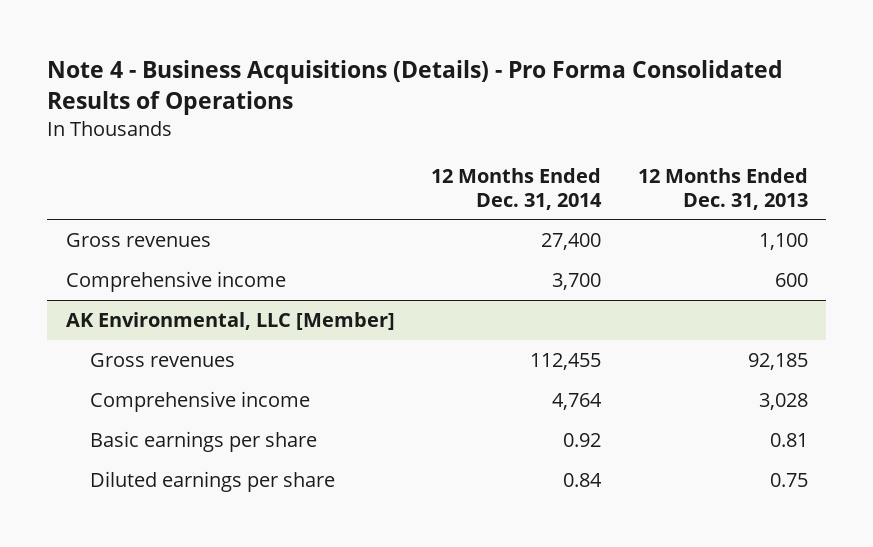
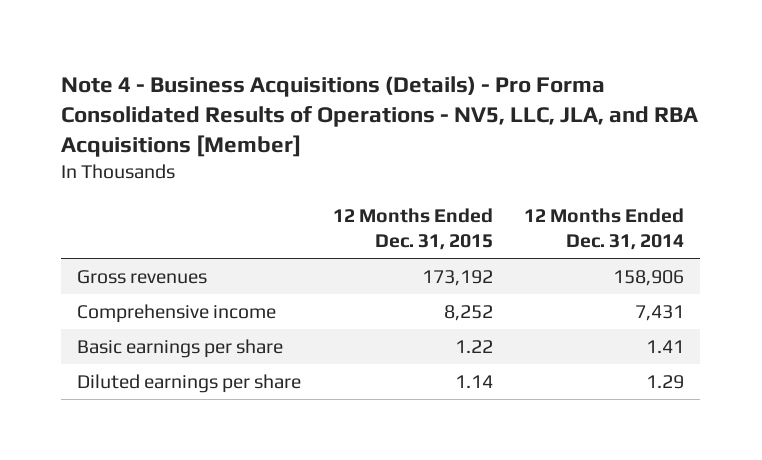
[47,60,784,115] Note 4 - Business Acquisitions (Details) - Pro Forma Consolidated Results of Operations -> [61,75,699,157] Note 4 - Business Acquisitions (Details) - Pro Forma Consolidated Results of Operations - NV5, LLC, JLA, and RBA Acquisitions [Member]
[637,167,808,210] 12 Months Ended Dec. 31, 2013 -> none
none -> [332,207,493,250] 12 Months Ended Dec. 31, 2015
[65,311,395,330] AK Environmental, LLC [Member] -> none
[90,352,236,367] Gross revenues -> none
[90,390,311,412] Comprehensive income -> none
[541,232,602,250] 27,400 -> [613,270,685,287] 158,906
[552,272,602,290] 3,700 -> [635,305,685,322] 7,431
[563,432,602,447] 0.92 -> [646,340,685,354] 1.41
[563,472,603,487] 0.84 -> [646,375,685,390] 1.29

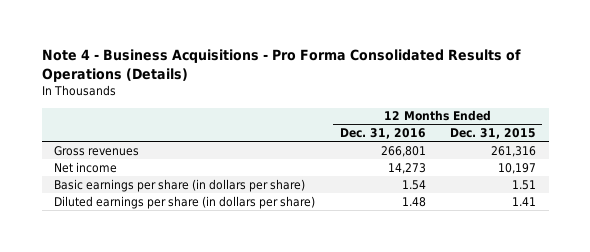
[61,75,699,157] Note 4 - Business Acquisitions (Details) - Pro Forma Consolidated Results of Operations - NV5, LLC, JLA, and RBA Acquisitions [Member] -> [41,49,521,83] Note 4 - Business Acquisitions - Pro Forma Consolidated Results of Operations (Details)
[524,207,685,250] 12 Months Ended Dec. 31, 2014 -> none
none -> [339,128,426,140] Dec. 31, 2016
[421,270,493,287] 173,192 -> [491,145,537,157] 261,316
[77,304,277,324] Comprehensive income -> [54,161,118,173] Net income
[443,305,493,322] 8,252 -> [498,162,537,174] 10,197
[77,339,284,359] Basic earnings per share -> [54,178,306,192] Basic earnings per share (in dollars per share)
[454,340,493,354] 1.22 -> [512,179,537,190] 1.51
[77,374,302,394] Diluted earnings per share -> [54,195,316,209] Diluted earnings per share (in dollars per share)
[454,375,493,389] 1.14 -> [512,196,537,206] 1.41

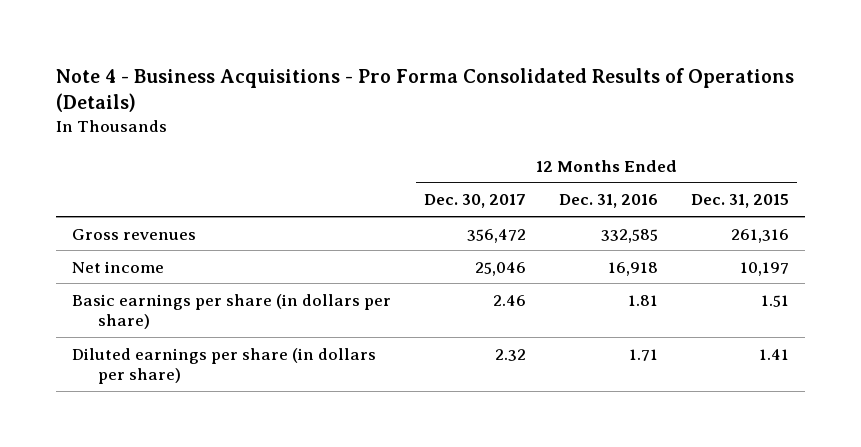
none -> [424,194,527,209] Dec. 30, 2017
[380,145,426,157] 266,801 -> [601,228,659,243] 332,585
[387,162,426,174] 14,273 -> [608,261,659,276] 16,918
[401,179,426,190] 1.54 -> [628,294,659,306] 1.81
[401,196,426,207] 1.48 -> [629,348,659,361] 1.71

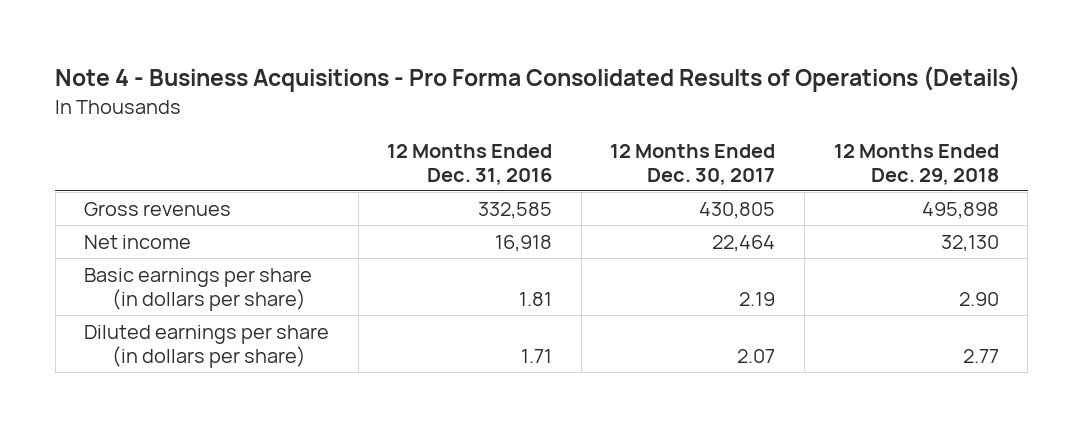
[690,194,789,209] Dec. 31, 2015 -> none
none -> [833,143,999,185] 12 Months Ended Dec. 29, 2018
[467,228,527,243] 356,472 -> [699,201,776,219] 430,805
[475,261,527,276] 25,046 -> [712,234,776,252] 22,464
[493,294,527,306] 2.46 -> [739,292,776,307] 2.19
[495,348,527,361] 2.32 -> [737,349,776,364] 2.07

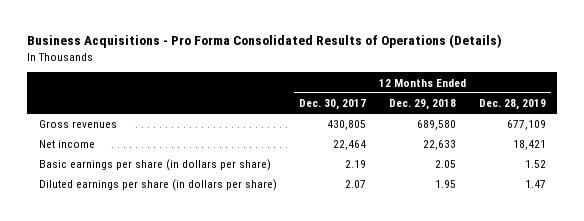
[55,66,1021,93] Note 4 - Business Acquisitions - Pro Forma Consolidated Results of Operations (Details) -> [27,34,503,49] Business Acquisitions - Pro Forma Consolidated Results of Operations (Details)
[387,143,553,185] 12 Months Ended Dec. 31, 2016 -> none
none -> [478,99,546,111] Dec. 28, 2019
[921,201,999,219] 495,898 -> [417,120,457,131] 689,580
[940,234,999,252] 32,130 -> [423,140,457,151] 22,633
[958,292,999,307] 2.90 -> [435,160,457,169] 2.05
[962,349,999,364] 2.77 -> [435,180,457,189] 1.95

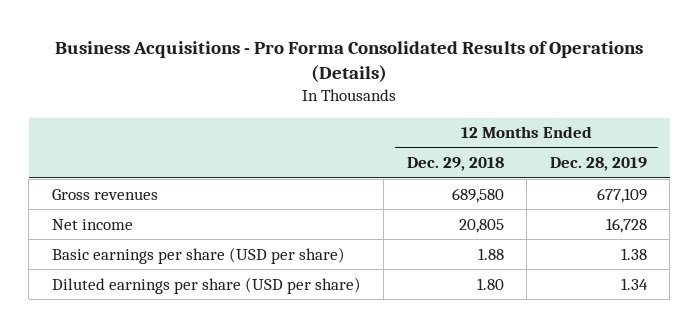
[299,99,367,111] Dec. 30, 2017 -> none
[423,140,457,151] 22,633 -> [458,218,504,233] 20,805
[512,140,546,151] 18,421 -> [605,217,647,233] 16,728
[38,159,271,172] Basic earnings per share (in dollars per share) -> [51,246,345,264] Basic earnings per share (USD per share)
[435,160,457,169] 2.05 -> [477,247,504,260] 1.88
[524,160,546,169] 1.52 -> [620,247,647,260] 1.38
[38,179,277,192] Diluted earnings per share (in dollars per share) -> [51,276,361,294] Diluted earnings per share (USD per share)
[435,180,457,189] 1.95 -> [476,277,504,290] 1.80
[524,180,546,189] 1.47 -> [620,277,648,290] 1.34

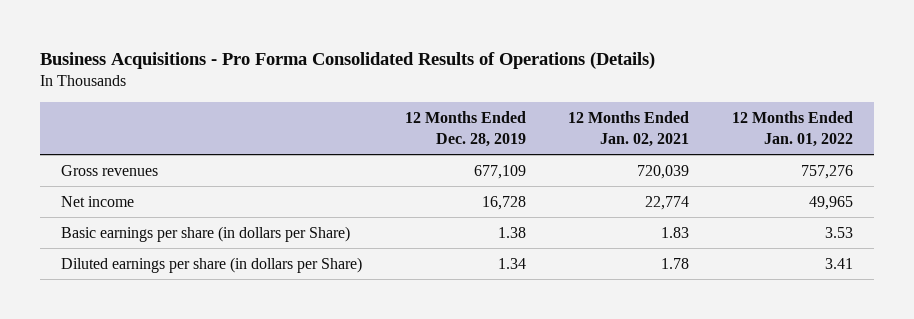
[406,157,504,172] Dec. 29, 2018 -> none
none -> [568,111,690,147] 12 Months Ended Jan. 02, 2021
none -> [731,111,853,147] 12 Months Ended Jan. 01, 2022
[51,246,345,264] Basic earnings per share (USD per share) -> [61,225,351,242] Basic earnings per share (in dollars per Share)
[51,276,361,294] Diluted earnings per share (USD per share) -> [61,256,363,273] Diluted earnings per share (in dollars per Share)

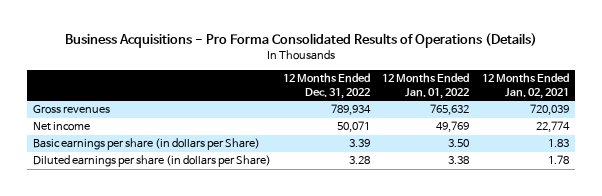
[404,111,526,147] 12 Months Ended Dec. 28, 2019 -> none
none -> [283,73,371,100] 12 Months Ended Dec. 31, 2022
[800,164,853,179] 757,276 -> [430,104,470,116] 765,632
[808,195,853,210] 49,965 -> [436,121,470,133] 49,769
[824,226,853,238] 3.53 -> [448,139,470,148] 3.50
[824,257,853,269] 3.41 -> [448,156,470,165] 3.38

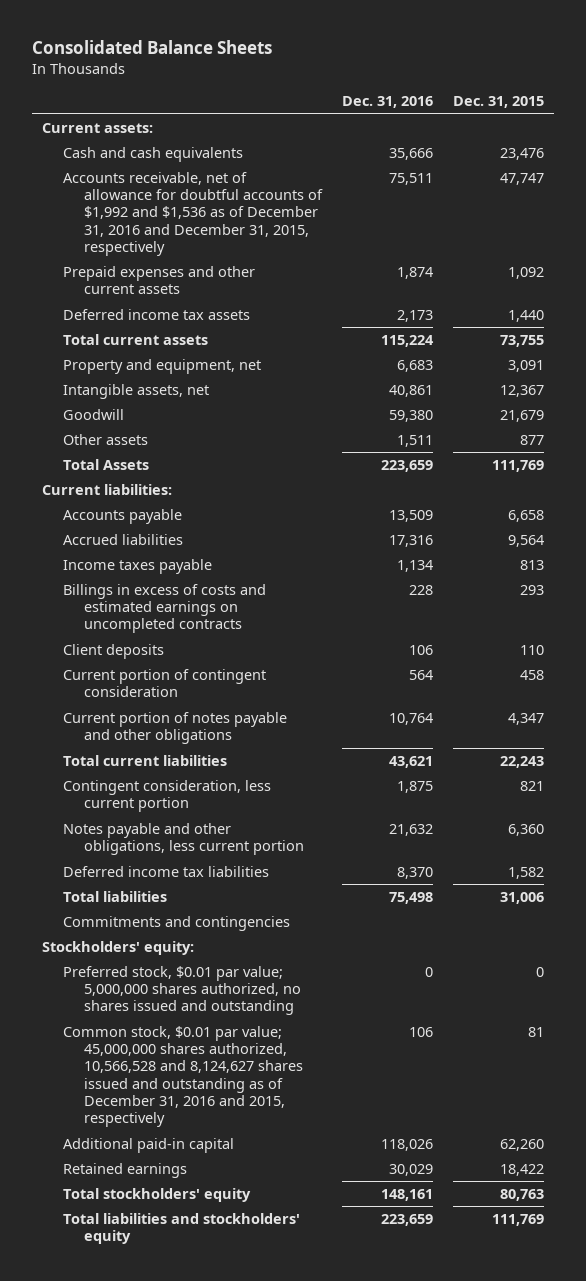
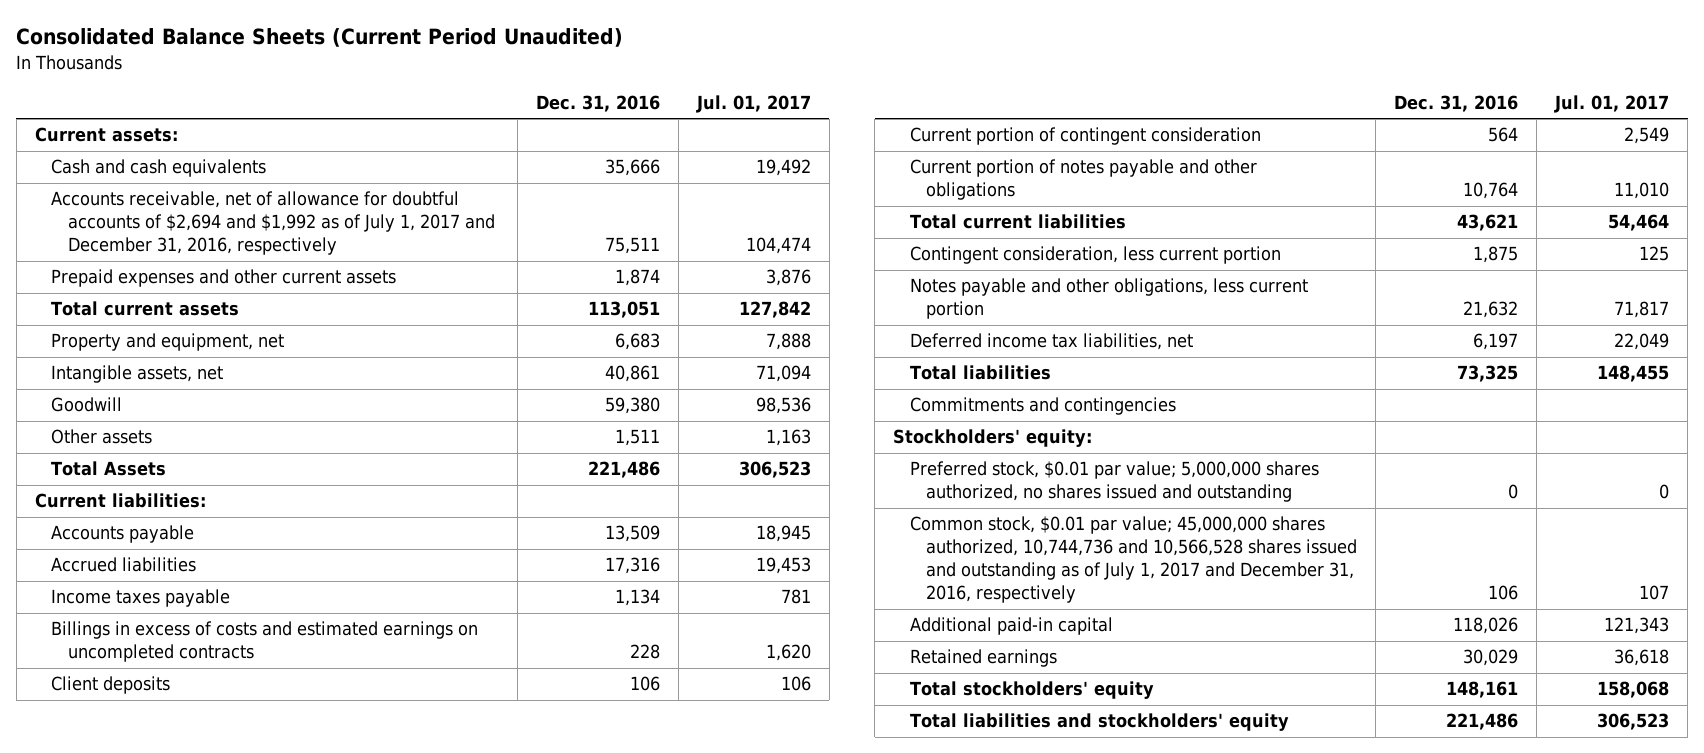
[31,40,272,55] Consolidated Balance Sheets -> [16,28,624,48] Consolidated Balance Sheets (Current Period Unaudited)
[453,96,545,109] Dec. 31, 2015 -> none
none -> [695,95,811,114] Jul. 01, 2017
[62,171,323,257] Accounts receivable, net of allowance for doubtful accounts of $1,992 and $1,536 as of December 31, 2016 and December 31, 2015, respectively -> [51,191,495,256] Accounts receivable, net of allowance for doubtful accounts of $2,694 and $1,992 as of July 1, 2017 and December 31, 2016, respectively
[62,308,250,320] Deferred income tax assets -> none
[380,334,434,347] 115,224 -> [587,301,660,319] 113,051
[380,459,433,472] 223,659 -> [587,461,660,479] 221,486
[62,865,269,877] Deferred income tax liabilities -> [909,333,1193,351] Deferred income tax liabilities, net
[396,866,433,879] 8,370 -> [1473,333,1519,351] 6,197
[388,891,433,904] 75,498 -> [1457,365,1519,383] 73,325
[62,1025,303,1128] Common stock, $0.01 par value; 45,000,000 shares authorized, 10,566,528 and 8,124,627 shares issued and outstanding as of December 31, 2016 and 2015, respectively -> [909,516,1358,604] Common stock, $0.01 par value; 45,000,000 shares authorized, 10,744,736 and 10,566,528 shares issued and outstanding as of July 1, 2017 and December 31, 2016, respectively
[380,1213,433,1226] 223,659 -> [1446,713,1519,731] 221,486

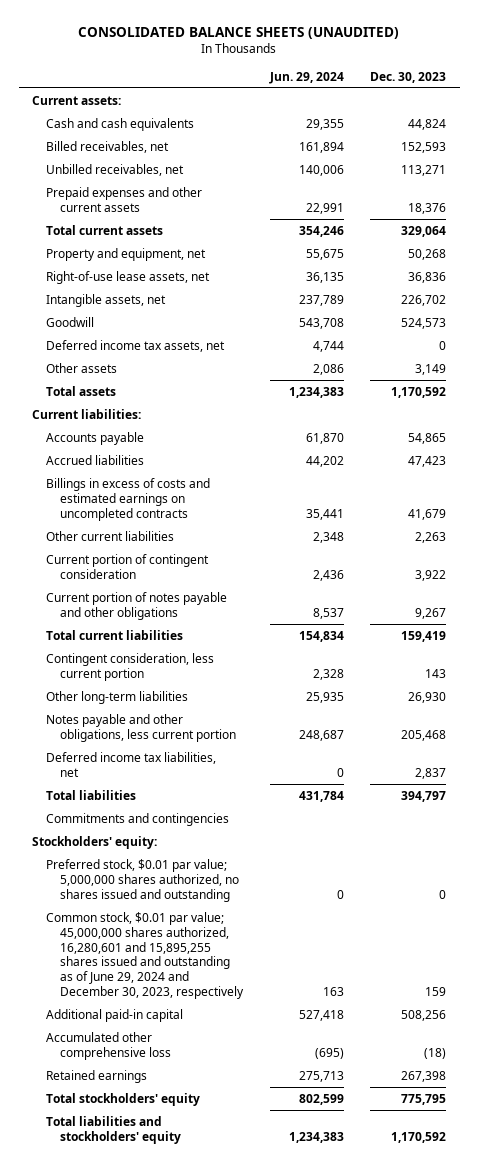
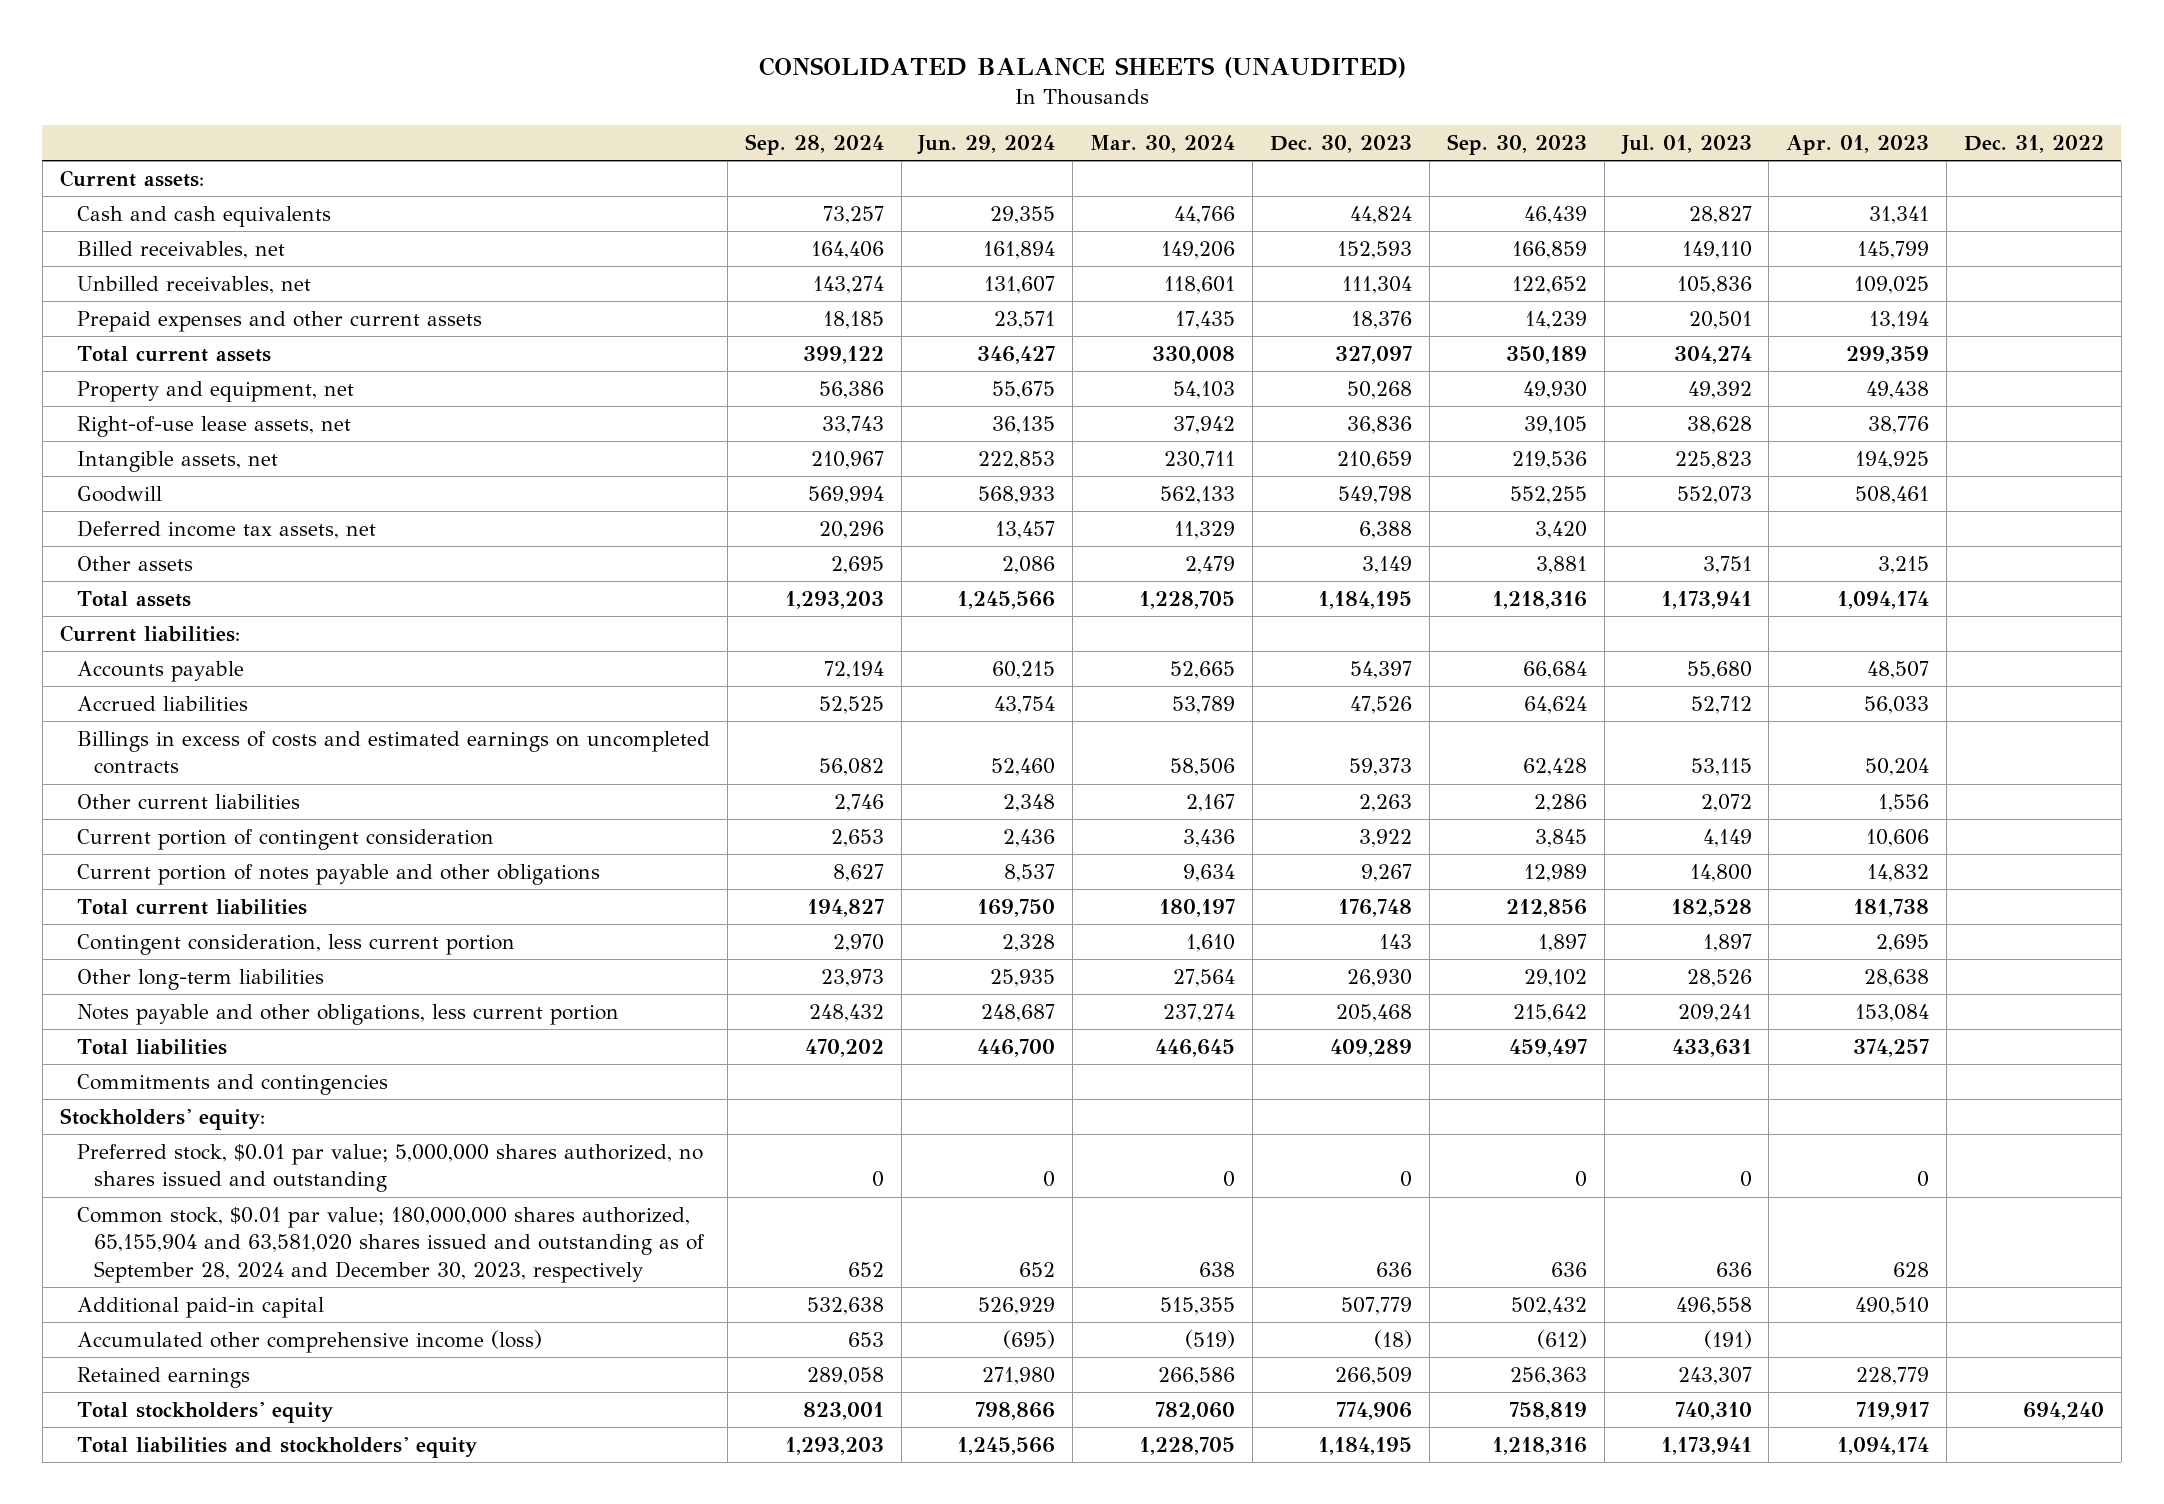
none -> [744,133,884,155] Sep. 28, 2024
none -> [1090,134,1236,153] Mar. 30, 2024
none -> [1446,133,1587,155] Sep. 30, 2023
none -> [1620,134,1752,155] Jul. 01, 2023
none -> [1786,134,1930,155] Apr. 01, 2023
none -> [1964,134,2105,153] Dec. 31, 2022
[298,164,344,176] 140,006 -> [984,275,1056,294] 131,607
[401,164,447,176] 113,271 -> [1341,275,1412,294] 111,304
[305,202,344,214] 22,991 -> [994,310,1056,329] 23,571
[298,225,344,237] 354,246 -> [977,345,1056,364] 346,427
[401,225,447,237] 329,064 -> [1334,345,1412,364] 327,097
[298,294,344,306] 237,789 -> [978,450,1056,469] 222,853
[401,294,447,306] 226,702 -> [1336,450,1412,469] 210,659
[298,317,344,329] 543,708 -> [978,485,1056,504] 568,933
[401,317,447,329] 524,573 -> [1337,485,1412,504] 549,798
[312,340,344,352] 4,744 -> [995,520,1056,539] 13,457
[439,340,447,350] 0 -> [1358,520,1412,539] 6,388
[288,386,344,398] 1,234,383 -> [957,590,1056,609] 1,245,566
[391,386,447,398] 1,170,592 -> [1317,590,1412,609] 1,184,195
[305,432,344,444] 61,870 -> [992,660,1056,679] 60,215
[408,432,447,444] 54,865 -> [1349,660,1412,679] 54,397
[305,455,344,467] 44,202 -> [994,695,1056,714] 43,754
[408,455,447,467] 47,423 -> [1349,695,1412,714] 47,526
[305,508,344,520] 35,441 -> [991,758,1056,777] 52,460
[408,508,447,520] 41,679 -> [1348,758,1412,777] 59,373
[298,630,344,642] 154,834 -> [977,898,1056,917] 169,750
[401,630,447,642] 159,419 -> [1337,898,1412,917] 176,748
[46,751,217,777] Deferred income tax liabilities, net -> none
[298,790,344,802] 431,784 -> [977,1038,1056,1057] 446,700
[401,790,447,802] 394,797 -> [1329,1038,1412,1057] 409,289
[46,911,245,1000] Common stock, $0.01 par value; 45,000,000 shares authorized, 16,280,601 and 15,895,255 shares issued and outstanding as of June 29, 2024 and December 30, 2023, respectively -> [76,1206,706,1283] Common stock, $0.01 par value; 180,000,000 shares authorized, 65,155,904 and 63,581,020 shares issued and outstanding as of September 28, 2024 and December 30, 2023, respectively
[322,987,344,997] 163 -> [1019,1261,1056,1277] 652
[425,987,447,997] 159 -> [1375,1261,1412,1277] 636
[298,1009,344,1021] 527,418 -> [978,1296,1056,1315] 526,929
[401,1009,447,1021] 508,256 -> [1340,1296,1412,1315] 507,779
[46,1031,172,1060] Accumulated other comprehensive loss -> [76,1329,542,1353] Accumulated other comprehensive income (loss)
[298,1070,344,1082] 275,713 -> [982,1366,1056,1385] 271,980
[401,1070,447,1082] 267,398 -> [1334,1366,1412,1385] 266,509
[298,1093,344,1105] 802,599 -> [975,1401,1056,1420] 798,866
[401,1093,447,1105] 775,795 -> [1335,1401,1412,1420] 774,906
[288,1131,344,1143] 1,234,383 -> [957,1436,1056,1455] 1,245,566
[391,1131,447,1143] 1,170,592 -> [1317,1436,1412,1455] 1,184,195

